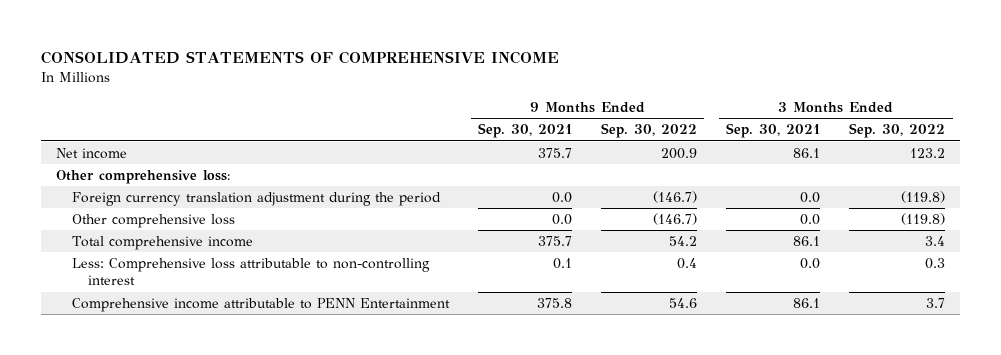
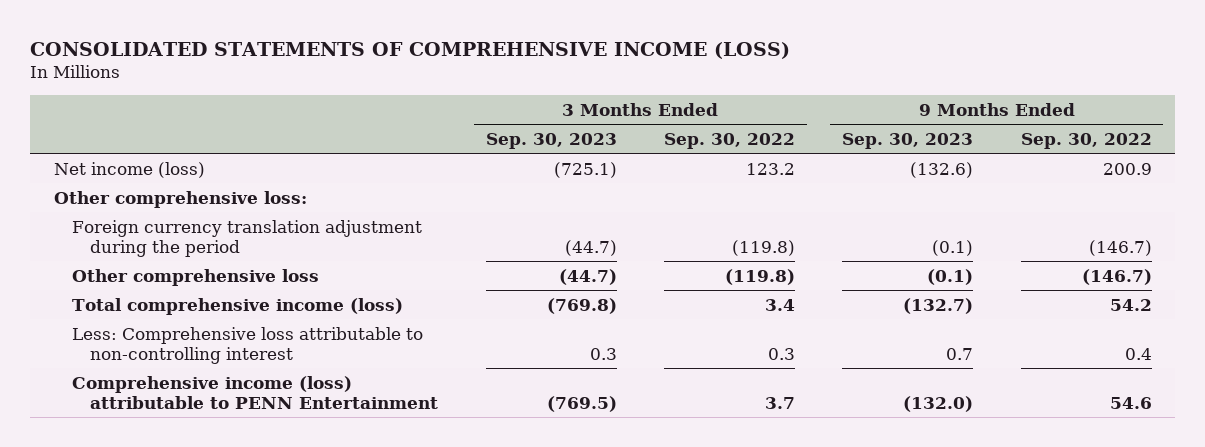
[41,51,560,65] CONSOLIDATED STATEMENTS OF COMPREHENSIVE INCOME -> [30,41,791,59] CONSOLIDATED STATEMENTS OF COMPREHENSIVE INCOME (LOSS)
[477,123,572,139] Sep. 30, 2021 -> none
[726,123,821,139] Sep. 30, 2021 -> none
none -> [485,132,617,149] Sep. 30, 2023
none -> [842,132,974,149] Sep. 30, 2023
[55,147,127,159] Net income -> [53,161,205,178] Net income (loss)
[71,235,253,250] Total comprehensive income -> [71,297,403,315] Total comprehensive income (loss)
[71,297,450,312] Comprehensive income attributable to PENN Entertainment -> [71,375,439,409] Comprehensive income (loss) attributable to PENN Entertainment

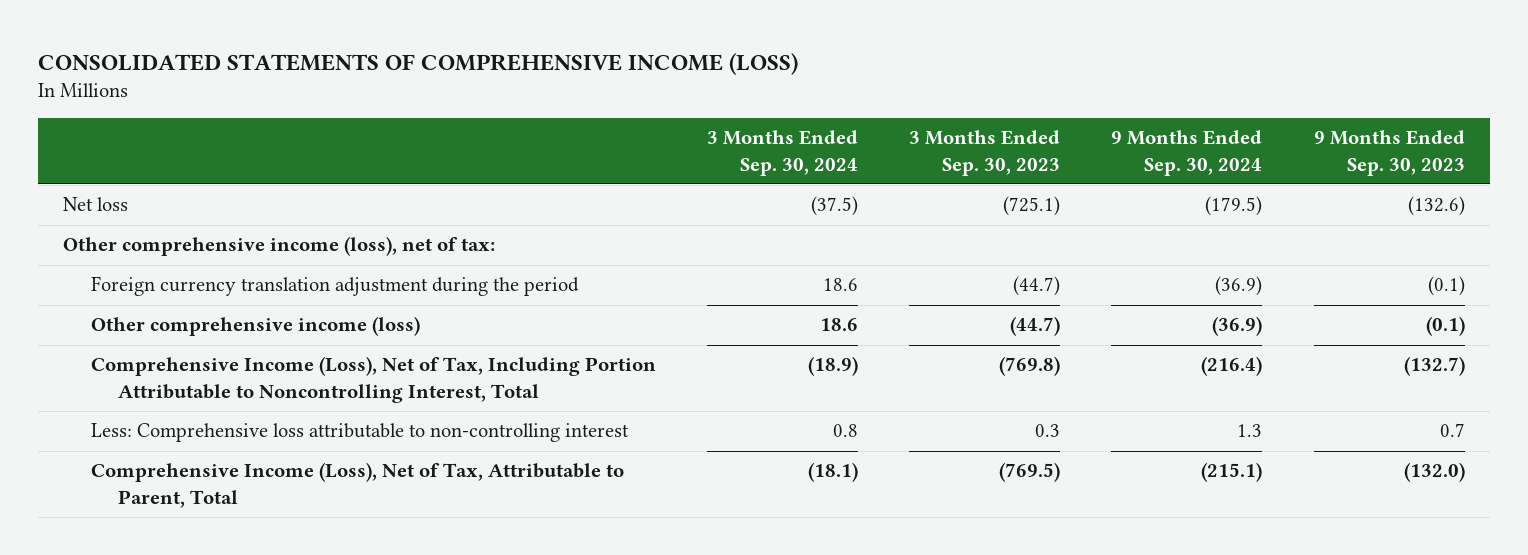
[663,132,795,149] Sep. 30, 2022 -> none
[1020,132,1152,149] Sep. 30, 2022 -> none
none -> [706,130,858,176] 3 Months Ended Sep. 30, 2024
none -> [1111,130,1263,176] 9 Months Ended Sep. 30, 2024
[53,161,205,178] Net income (loss) -> [63,197,129,212] Net loss
[53,190,307,208] Other comprehensive loss: -> [63,236,496,257] Other comprehensive income (loss), net of tax:
[71,268,319,286] Other comprehensive loss -> [90,316,420,337] Other comprehensive income (loss)
[71,297,403,315] Total comprehensive income (loss) -> [90,356,656,403] Comprehensive Income (Loss), Net of Tax, Including Portion Attributable to Noncontrolling Interest, Total
[71,375,439,409] Comprehensive income (loss) attributable to PENN Entertainment -> [90,462,624,508] Comprehensive Income (Loss), Net of Tax, Attributable to Parent, Total

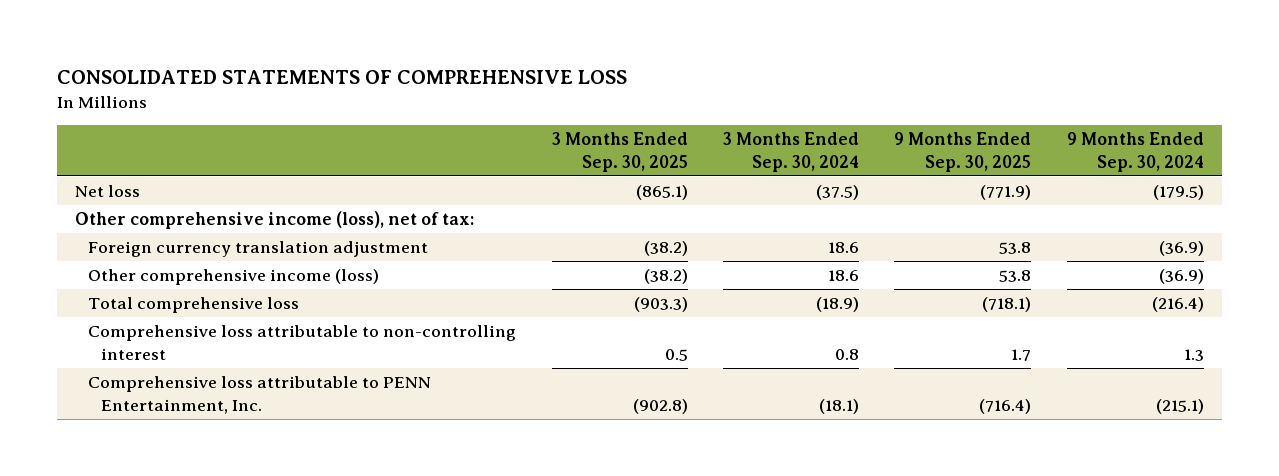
[37,52,798,75] CONSOLIDATED STATEMENTS OF COMPREHENSIVE INCOME (LOSS) -> [56,70,627,85] CONSOLIDATED STATEMENTS OF COMPREHENSIVE LOSS
[909,130,1061,176] 3 Months Ended Sep. 30, 2023 -> none
[1313,130,1465,176] 9 Months Ended Sep. 30, 2023 -> none
none -> [551,132,688,172] 3 Months Ended Sep. 30, 2025
none -> [894,132,1032,172] 9 Months Ended Sep. 30, 2025
[90,276,579,297] Foreign currency translation adjustment during the period -> [88,241,429,258] Foreign currency translation adjustment
[90,356,656,403] Comprehensive Income (Loss), Net of Tax, Including Portion Attributable to Noncontrolling Interest, Total -> [88,297,300,314] Total comprehensive loss
[90,423,629,443] Less: Comprehensive loss attributable to non-controlling interest -> [88,325,517,360] Comprehensive loss attributable to non-controlling interest
[90,462,624,508] Comprehensive Income (Loss), Net of Tax, Attributable to Parent, Total -> [88,376,432,414] Comprehensive loss attributable to PENN Entertainment, Inc.

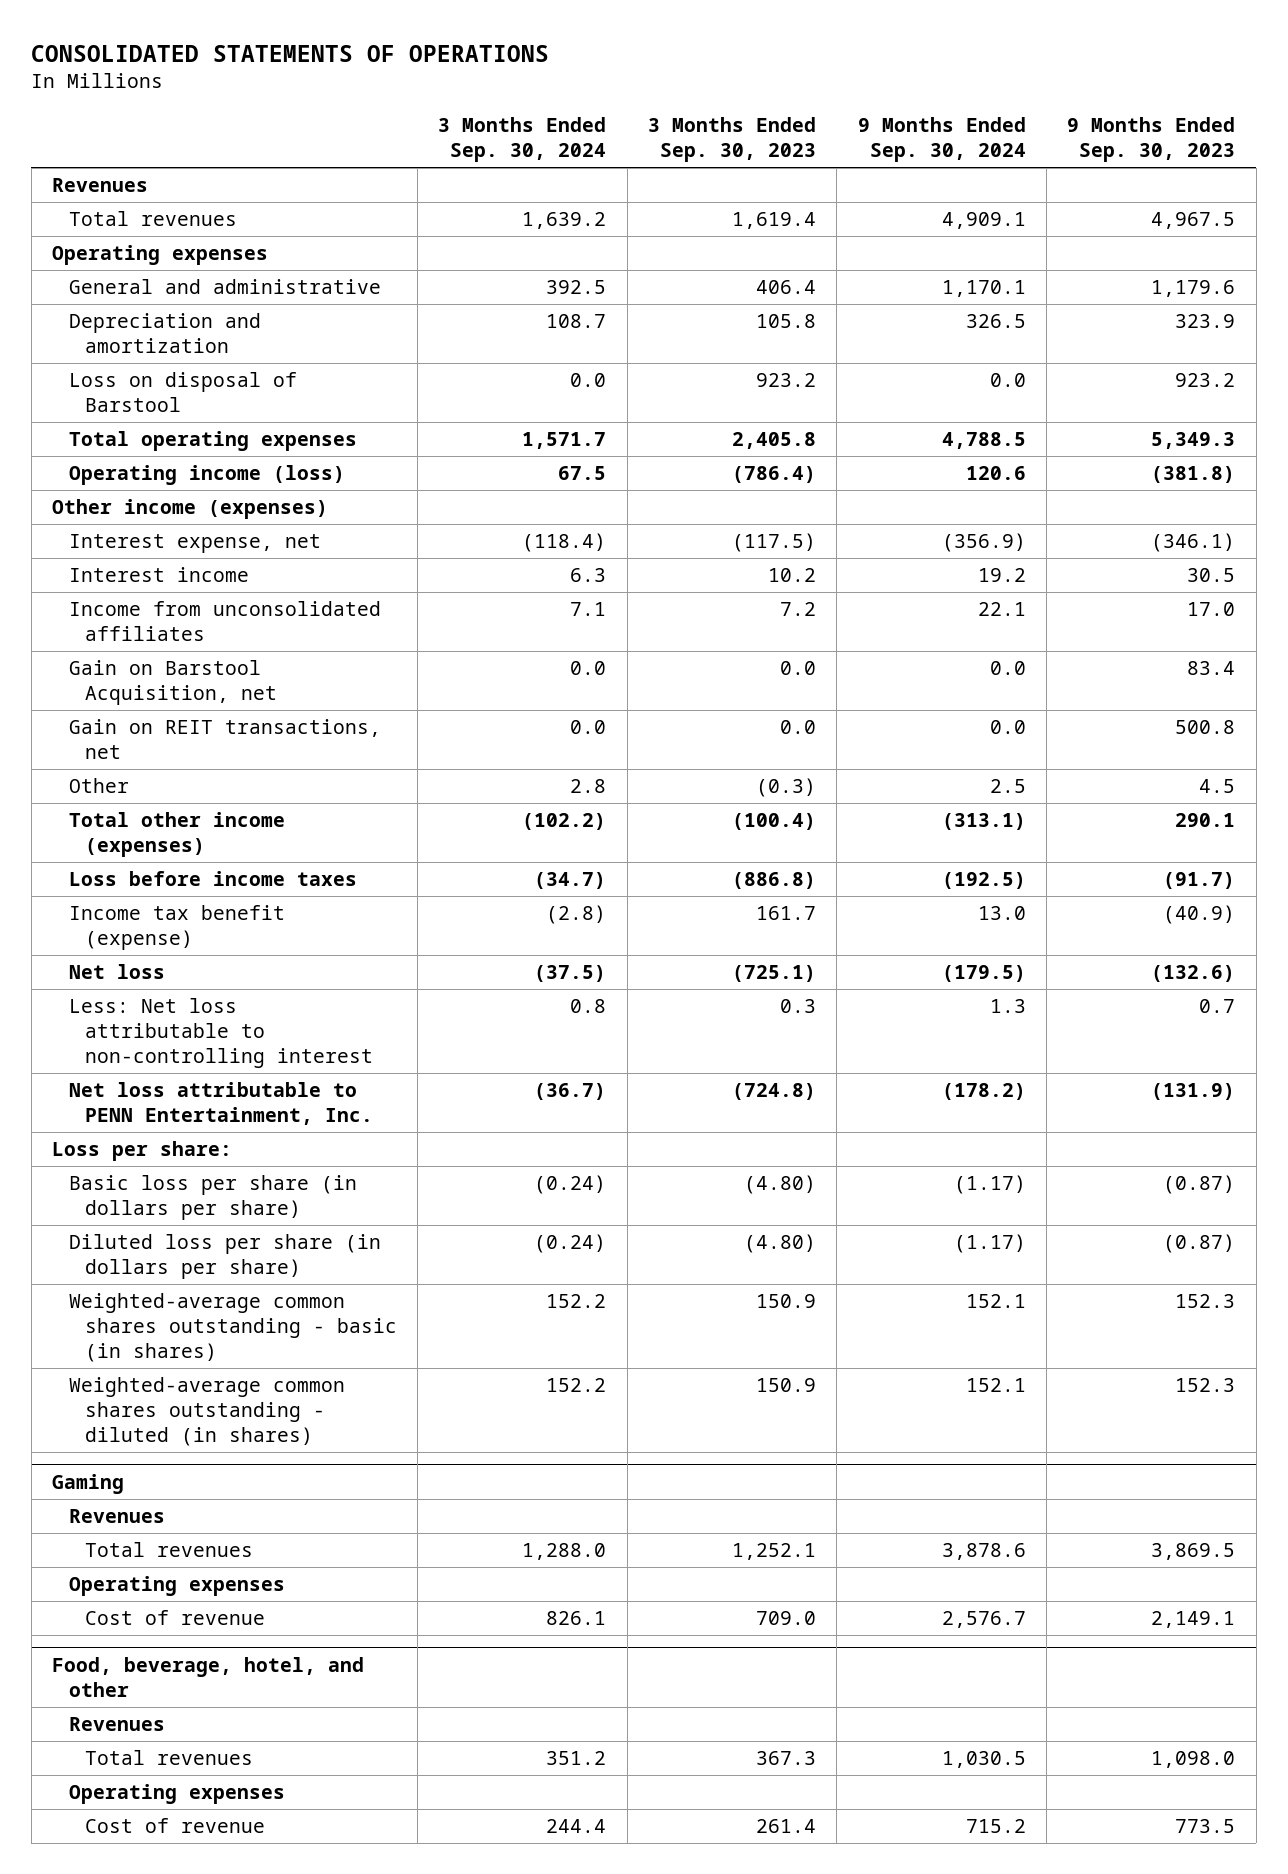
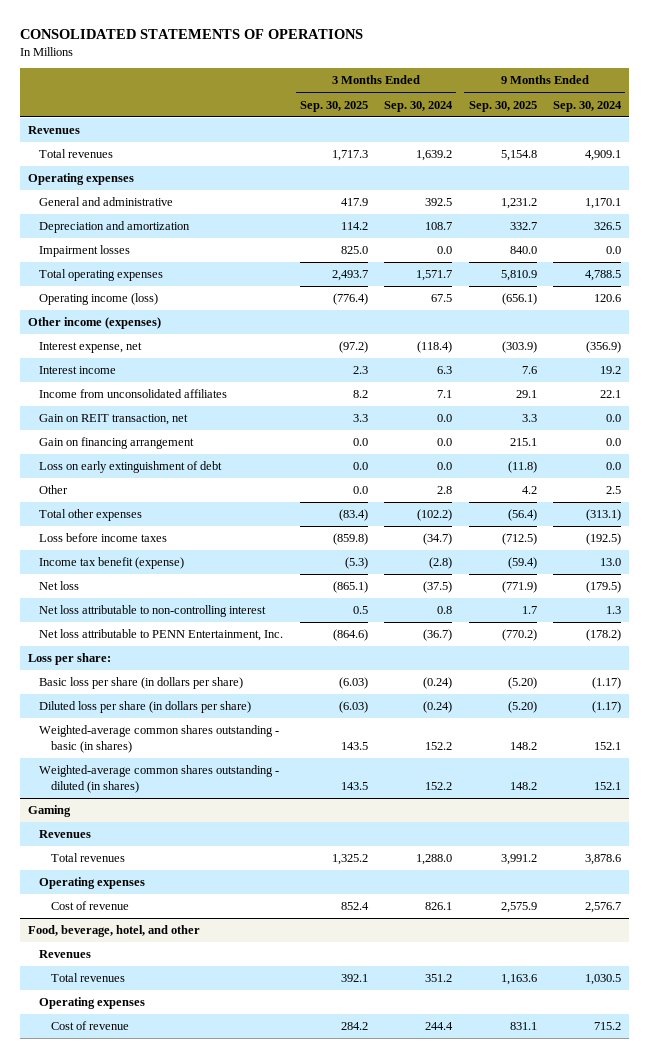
[648,117,817,163] 3 Months Ended Sep. 30, 2023 -> none
[1067,117,1236,163] 9 Months Ended Sep. 30, 2023 -> none
none -> [299,100,368,112] Sep. 30, 2025
none -> [468,100,537,112] Sep. 30, 2025
[68,372,297,413] Loss on disposal of Barstool -> none
none -> [39,245,131,258] Impairment losses
[68,660,277,706] Gain on Barstool Acquisition, net -> none
[68,719,381,760] Gain on REIT transactions, net -> [39,414,189,426] Gain on REIT transaction, net
none -> [39,437,195,450] Gain on financing arrangement
none -> [39,461,223,474] Loss on early extinguishment of debt
[68,812,285,858] Total other income (expenses) -> [39,509,143,522] Total other expenses
[68,998,373,1069] Less: Net loss attributable to non-controlling interest -> [39,605,267,618] Net loss attributable to non-controlling interest

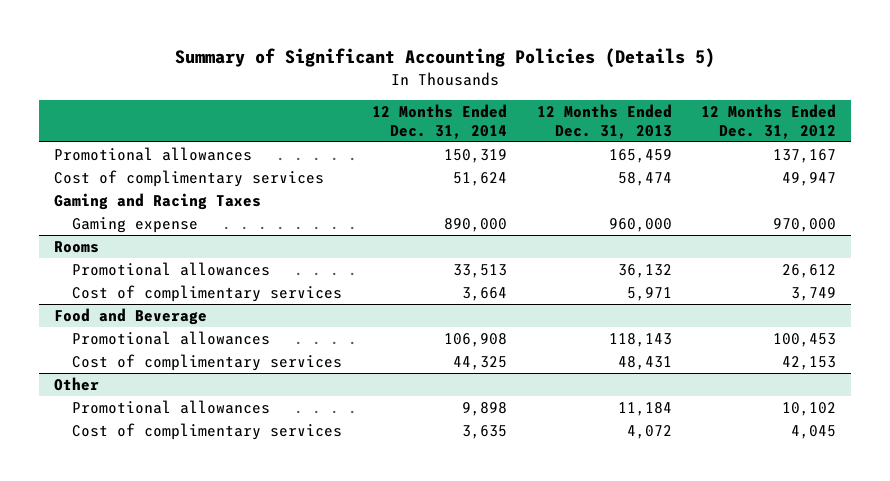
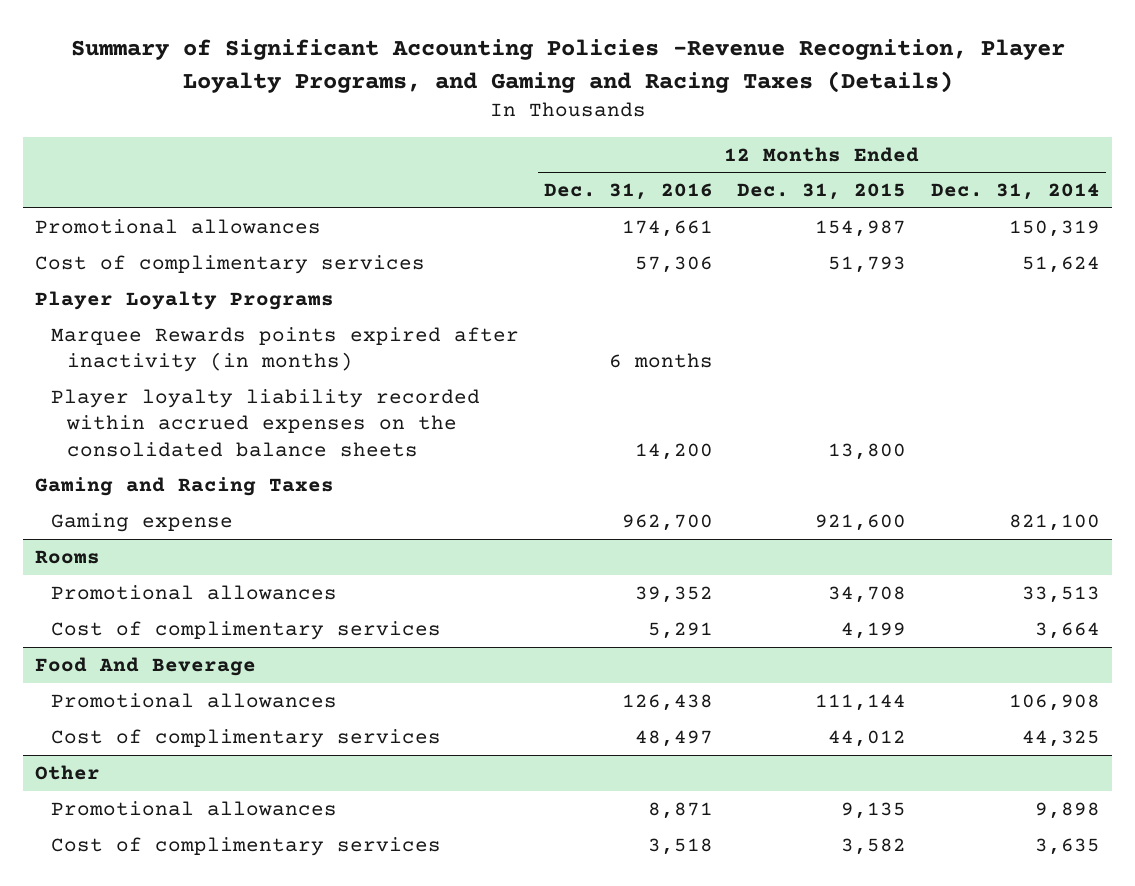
[175,48,716,69] Summary of Significant Accounting Policies (Details 5) -> [70,39,1065,93] Summary of Significant Accounting Policies -Revenue Recognition, Player Loyalty Programs, and Gaming and Racing Taxes (Details)
[536,104,672,139] 12 Months Ended Dec. 31, 2013 -> none
[701,104,837,139] 12 Months Ended Dec. 31, 2012 -> none
none -> [543,183,713,201] Dec. 31, 2016
none -> [737,183,907,201] Dec. 31, 2015
none -> [35,290,335,310] Player Loyalty Programs
none -> [51,326,520,373] Marquee Rewards points expired after inactivity (in months)
none -> [51,388,481,457] Player loyalty liability recorded within accrued expenses on the consolidated balance sheets
[443,218,507,233] 890,000 -> [1008,513,1100,531] 821,100
[53,308,207,326] Food and Beverage -> [35,656,257,676] Food And Beverage

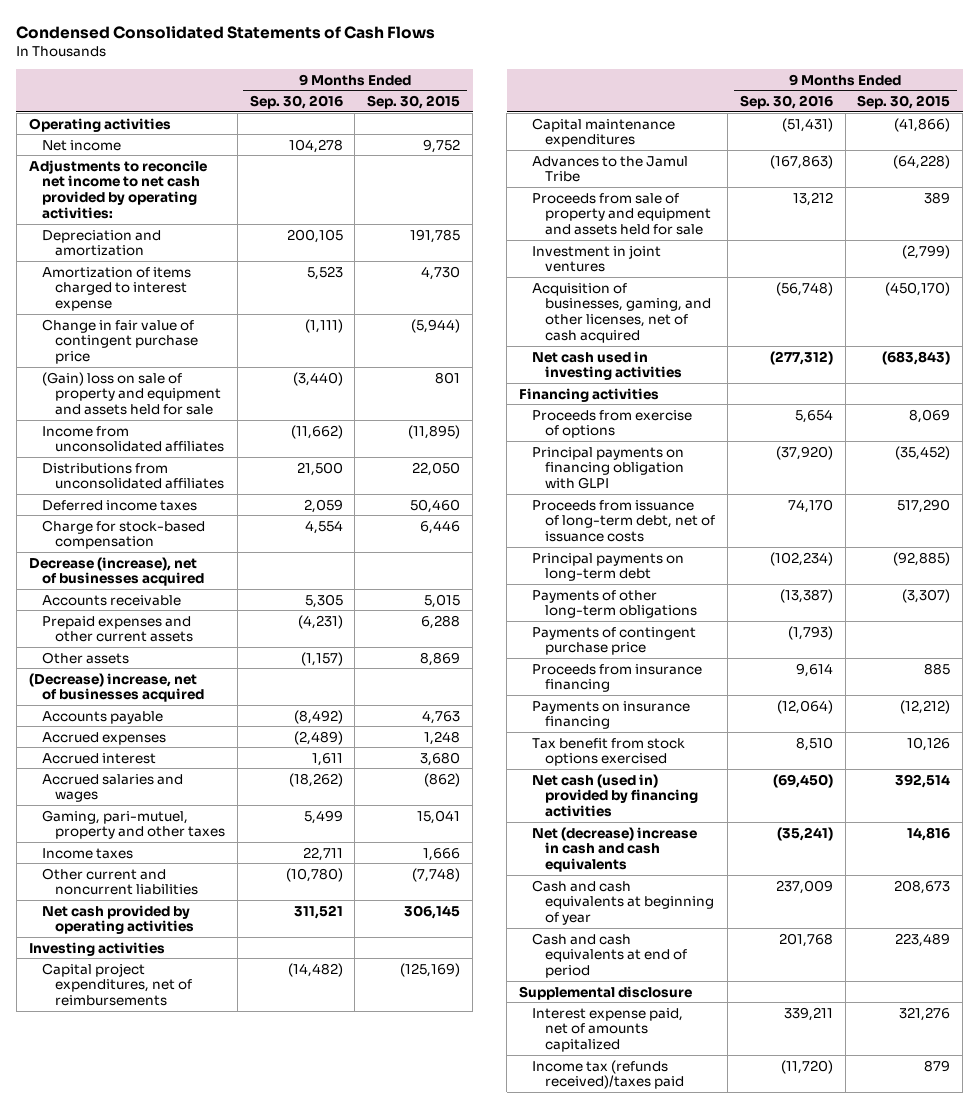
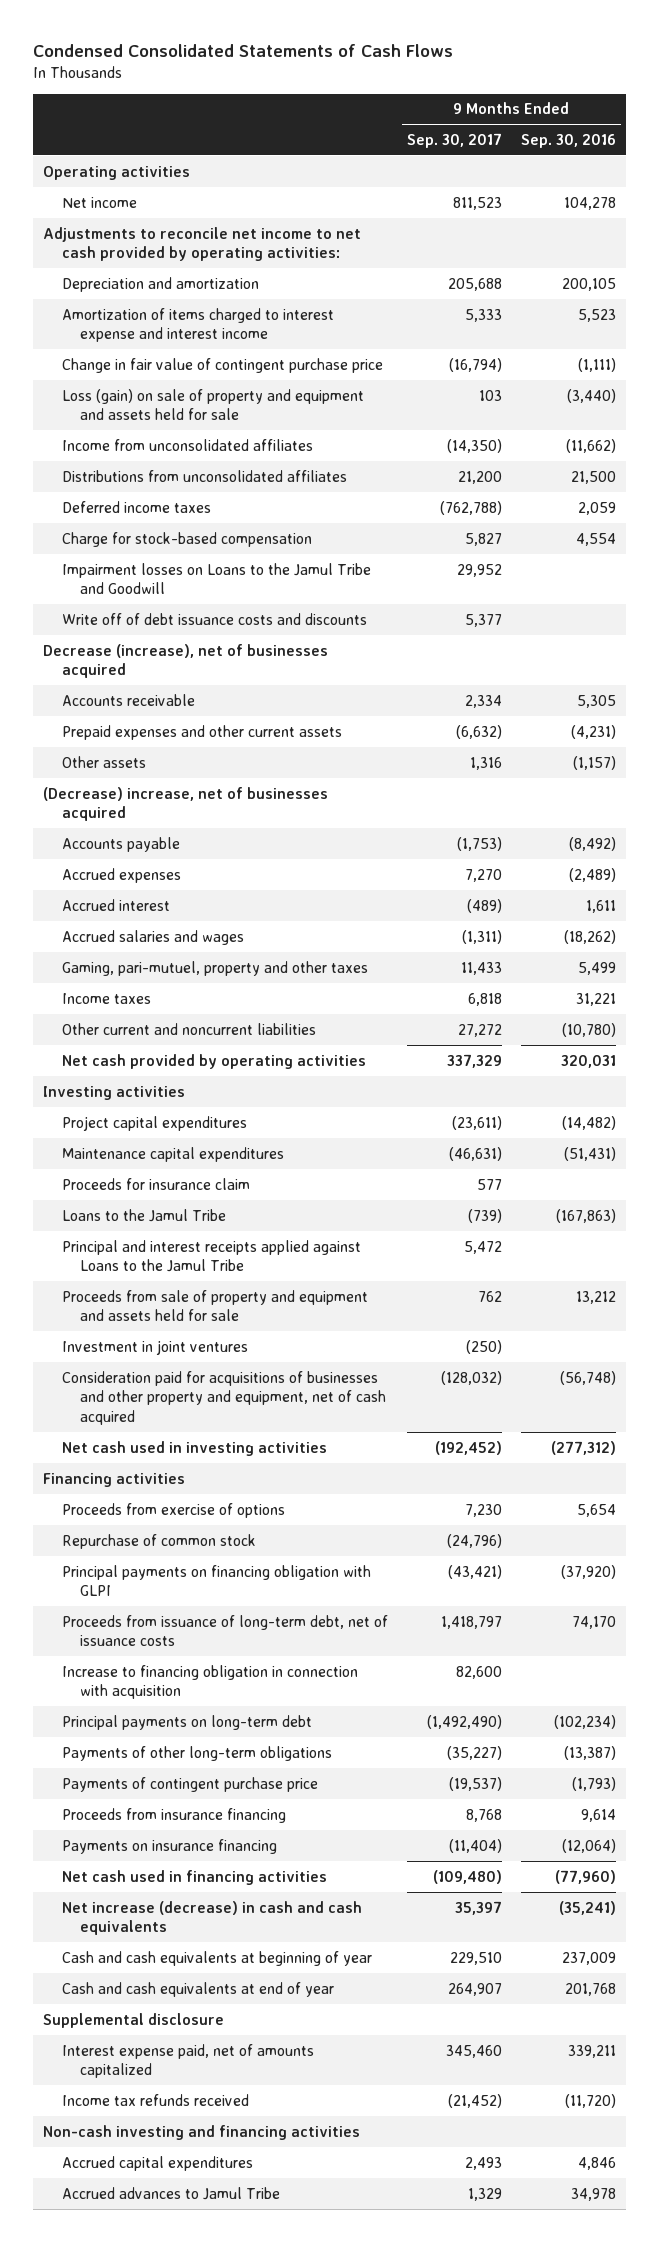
[367,95,461,110] Sep. 30, 2015 -> none
none -> [406,132,502,148] Sep. 30, 2017
[41,266,191,312] Amortization of items charged to interest expense -> [61,307,334,343] Amortization of items charged to interest expense and interest income
[41,371,221,416] (Gain) loss on sale of property and equipment and assets held for sale -> [61,388,364,421] Loss (gain) on sale of property and equipment and assets held for sale
none -> [61,562,371,595] Impairment losses on Loans to the Jamul Tribe and Goodwill
none -> [61,612,367,625] Write off of debt issuance costs and discounts
[302,846,343,861] 22,711 -> [576,992,617,1006] 31,221
[293,904,343,919] 311,521 -> [561,1054,617,1068] 320,031
[41,962,192,1007] Capital project expenditures, net of reimbursements -> [61,1115,247,1131] Project capital expenditures
[532,117,676,148] Capital maintenance expenditures -> [61,1146,284,1162] Maintenance capital expenditures
none -> [61,1177,250,1190] Proceeds for insurance claim
[532,155,689,183] Advances to the Jamul Tribe -> [61,1208,226,1222] Loans to the Jamul Tribe
none -> [61,1239,361,1273] Principal and interest receipts applied against Loans to the Jamul Tribe
[532,282,712,344] Acquisition of businesses, gaming, and other licenses, net of cash acquired -> [61,1370,387,1426] Consideration paid for acquisitions of businesses and other property and equipment, net of cash acquired
none -> [61,1533,256,1549] Repurchase of common stock
none -> [61,1664,358,1700] Increase to financing obligation in connection with acquisition
[532,737,686,767] Tax benefit from stock options exercised -> none
[532,773,699,818] Net cash (used in) provided by financing activities -> [61,1869,327,1885] Net cash used in financing activities
[772,773,833,788] (69,450) -> [555,1869,617,1884] (77,960)
[532,826,698,873] Net (decrease) increase in cash and cash equivalents -> [61,1900,362,1936] Net increase (decrease) in cash and cash equivalents
[532,932,688,979] Cash and cash equivalents at end of period -> [61,1981,334,1997] Cash and cash equivalents at end of year
[532,1059,685,1090] Income tax (refunds received)/taxes paid -> [61,2093,249,2106] Income tax refunds received
none -> [42,2124,360,2140] Non-cash investing and financing activities
none -> [61,2155,253,2171] Accrued capital expenditures
none -> [61,2186,280,2200] Accrued advances to Jamul Tribe

